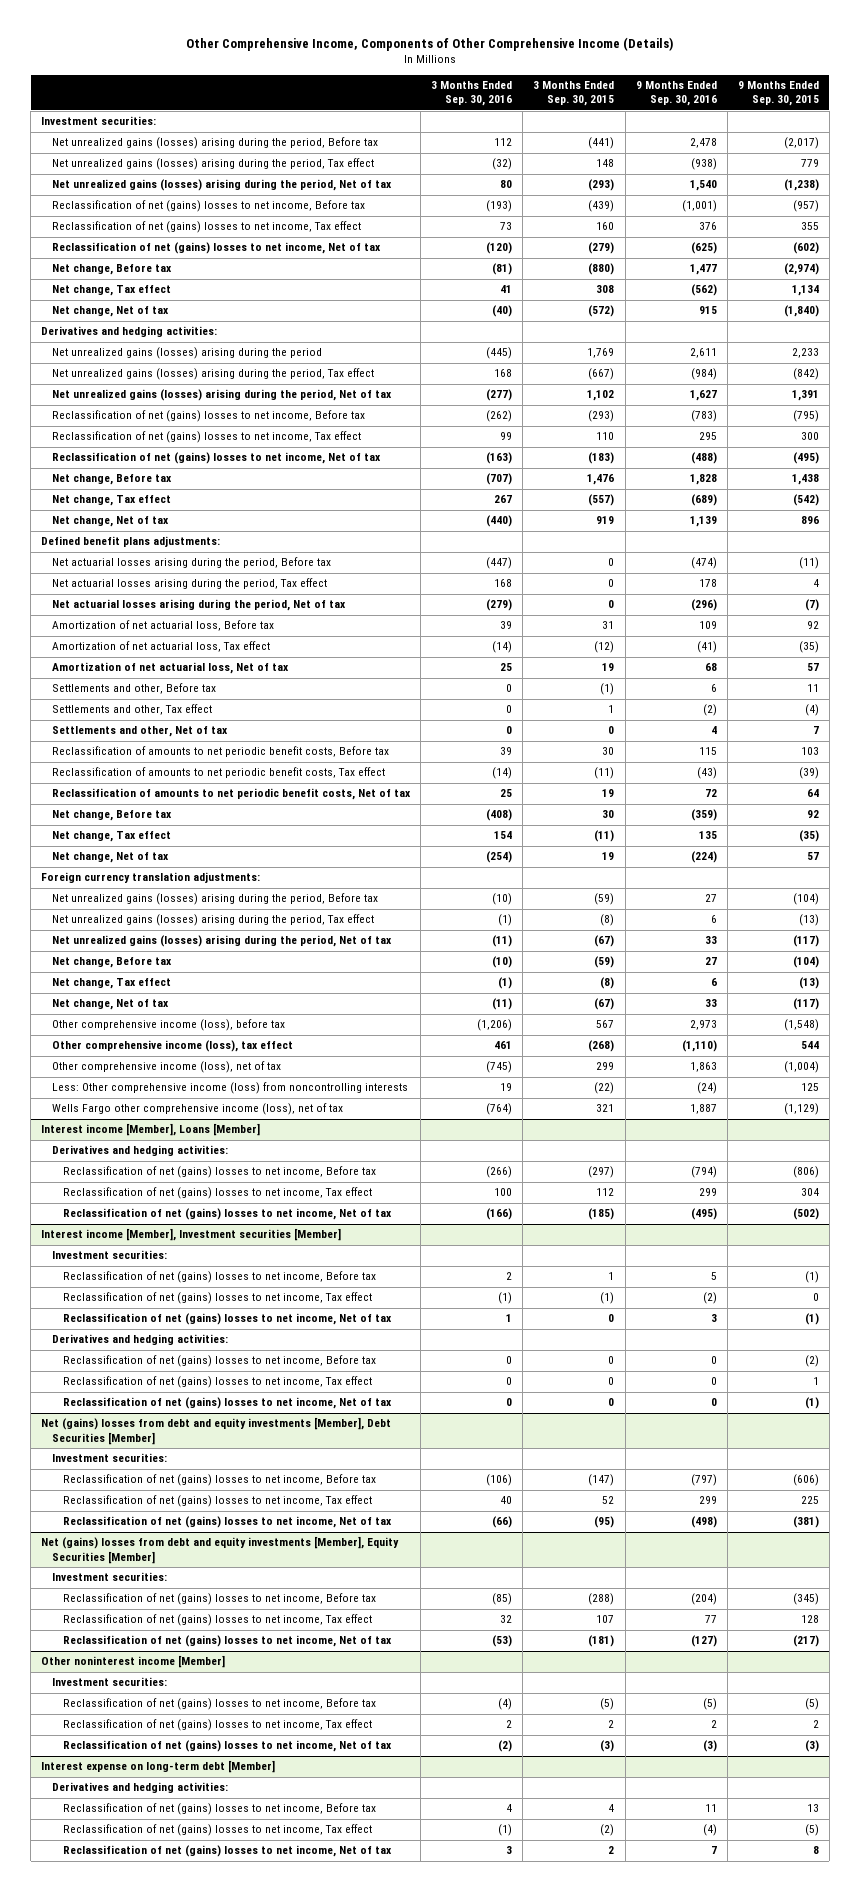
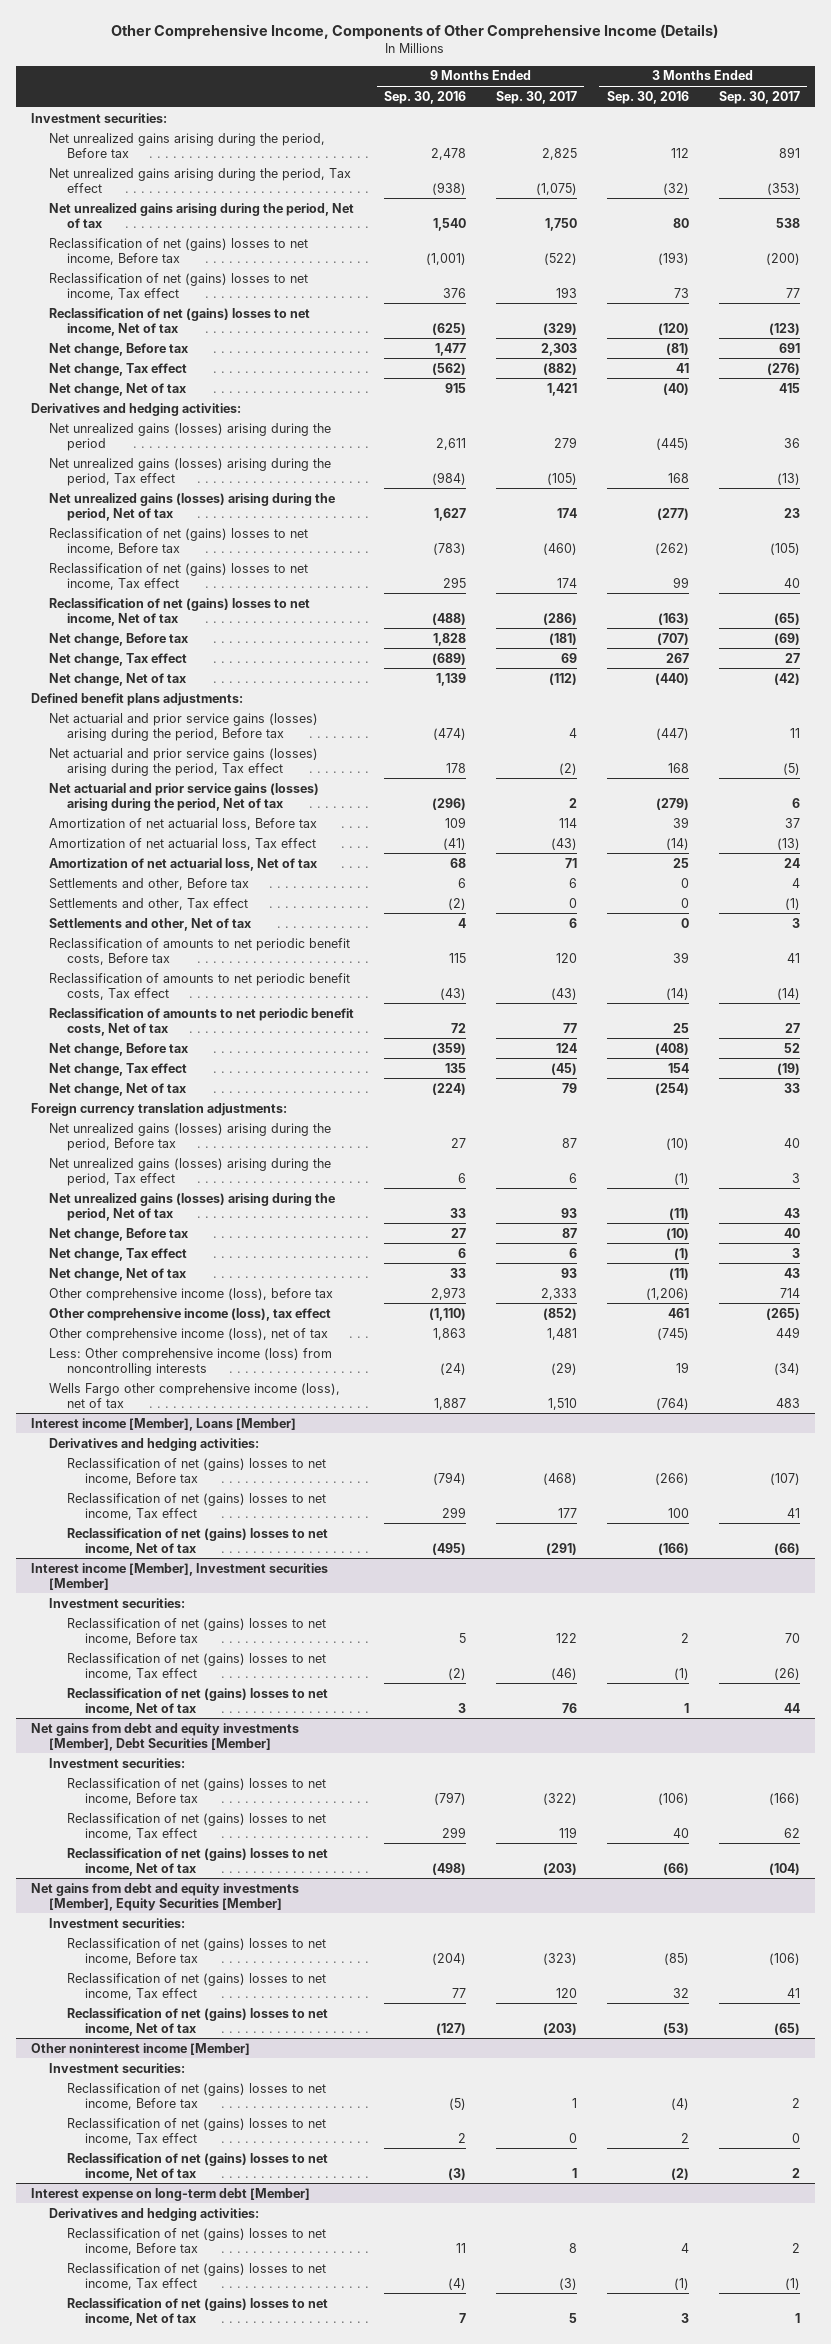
[533,81,615,107] 3 Months Ended Sep. 30, 2015 -> none
[737,81,819,107] 9 Months Ended Sep. 30, 2015 -> none
none -> [495,90,577,104] Sep. 30, 2017
none -> [718,90,800,104] Sep. 30, 2017
[52,137,379,150] Net unrealized gains (losses) arising during the period, Before tax -> [49,132,326,158] Net unrealized gains arising during the period, Before tax
[52,158,375,171] Net unrealized gains (losses) arising during the period, Tax effect -> [49,167,352,193] Net unrealized gains arising during the period, Tax effect
[52,179,393,192] Net unrealized gains (losses) arising during the period, Net of tax -> [49,202,355,228] Net unrealized gains arising during the period, Net of tax
[52,557,332,569] Net actuarial losses arising during the period, Before tax -> [49,712,319,741] Net actuarial and prior service gains (losses) arising during the period, Before tax
[52,578,328,590] Net actuarial losses arising during the period, Tax effect -> [49,747,319,776] Net actuarial and prior service gains (losses) arising during the period, Tax effect
[52,599,347,612] Net actuarial losses arising during the period, Net of tax -> [49,782,320,811] Net actuarial and prior service gains (losses) arising during the period, Net of tax
[52,1334,229,1346] Derivatives and hedging activities: -> none
[63,1355,377,1368] Reclassification of net (gains) losses to net income, Before tax -> none
[63,1376,373,1389] Reclassification of net (gains) losses to net income, Tax effect -> none
[63,1397,393,1410] Reclassification of net (gains) losses to net income, Net of tax -> none
[41,1417,392,1445] Net (gains) losses from debt and equity investments [Member], Debt Securities [Member] -> [31,1722,300,1751] Net gains from debt and equity investments [Member], Debt Securities [Member]
[41,1536,400,1564] Net (gains) losses from debt and equity investments [Member], Equity Securities [Member] -> [31,1882,300,1911] Net gains from debt and equity investments [Member], Equity Securities [Member]

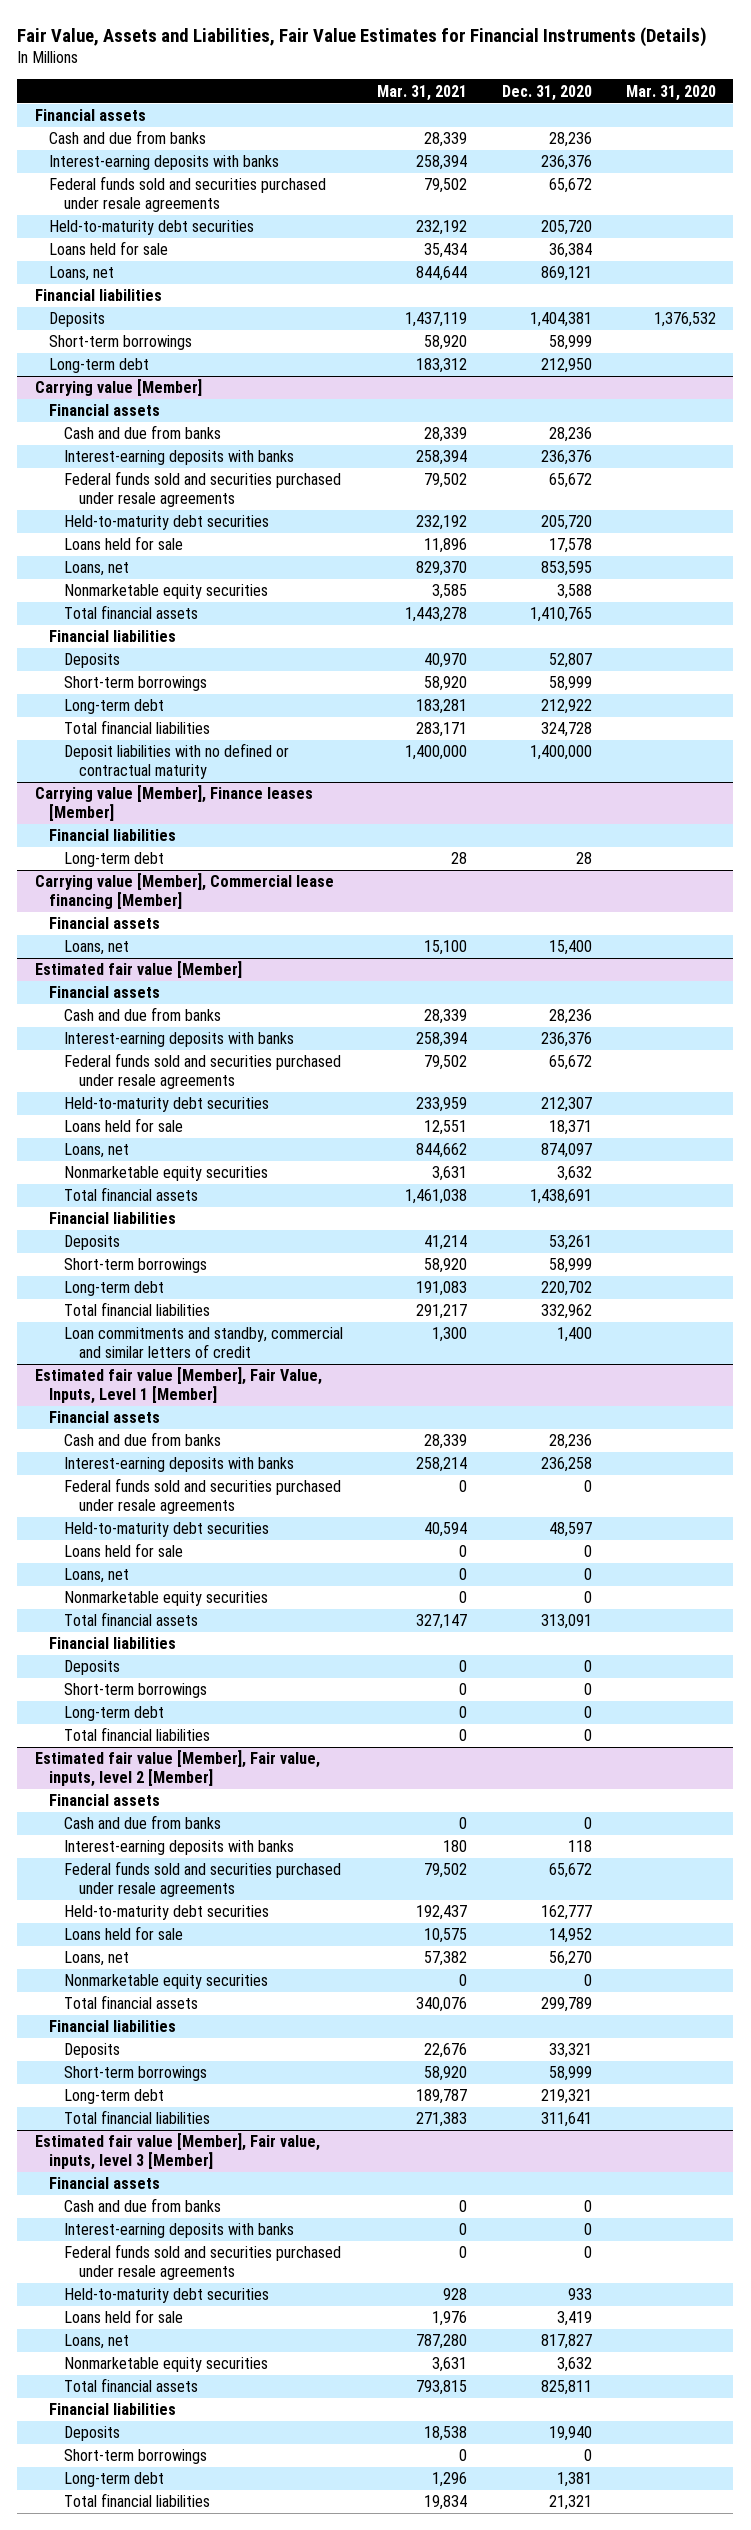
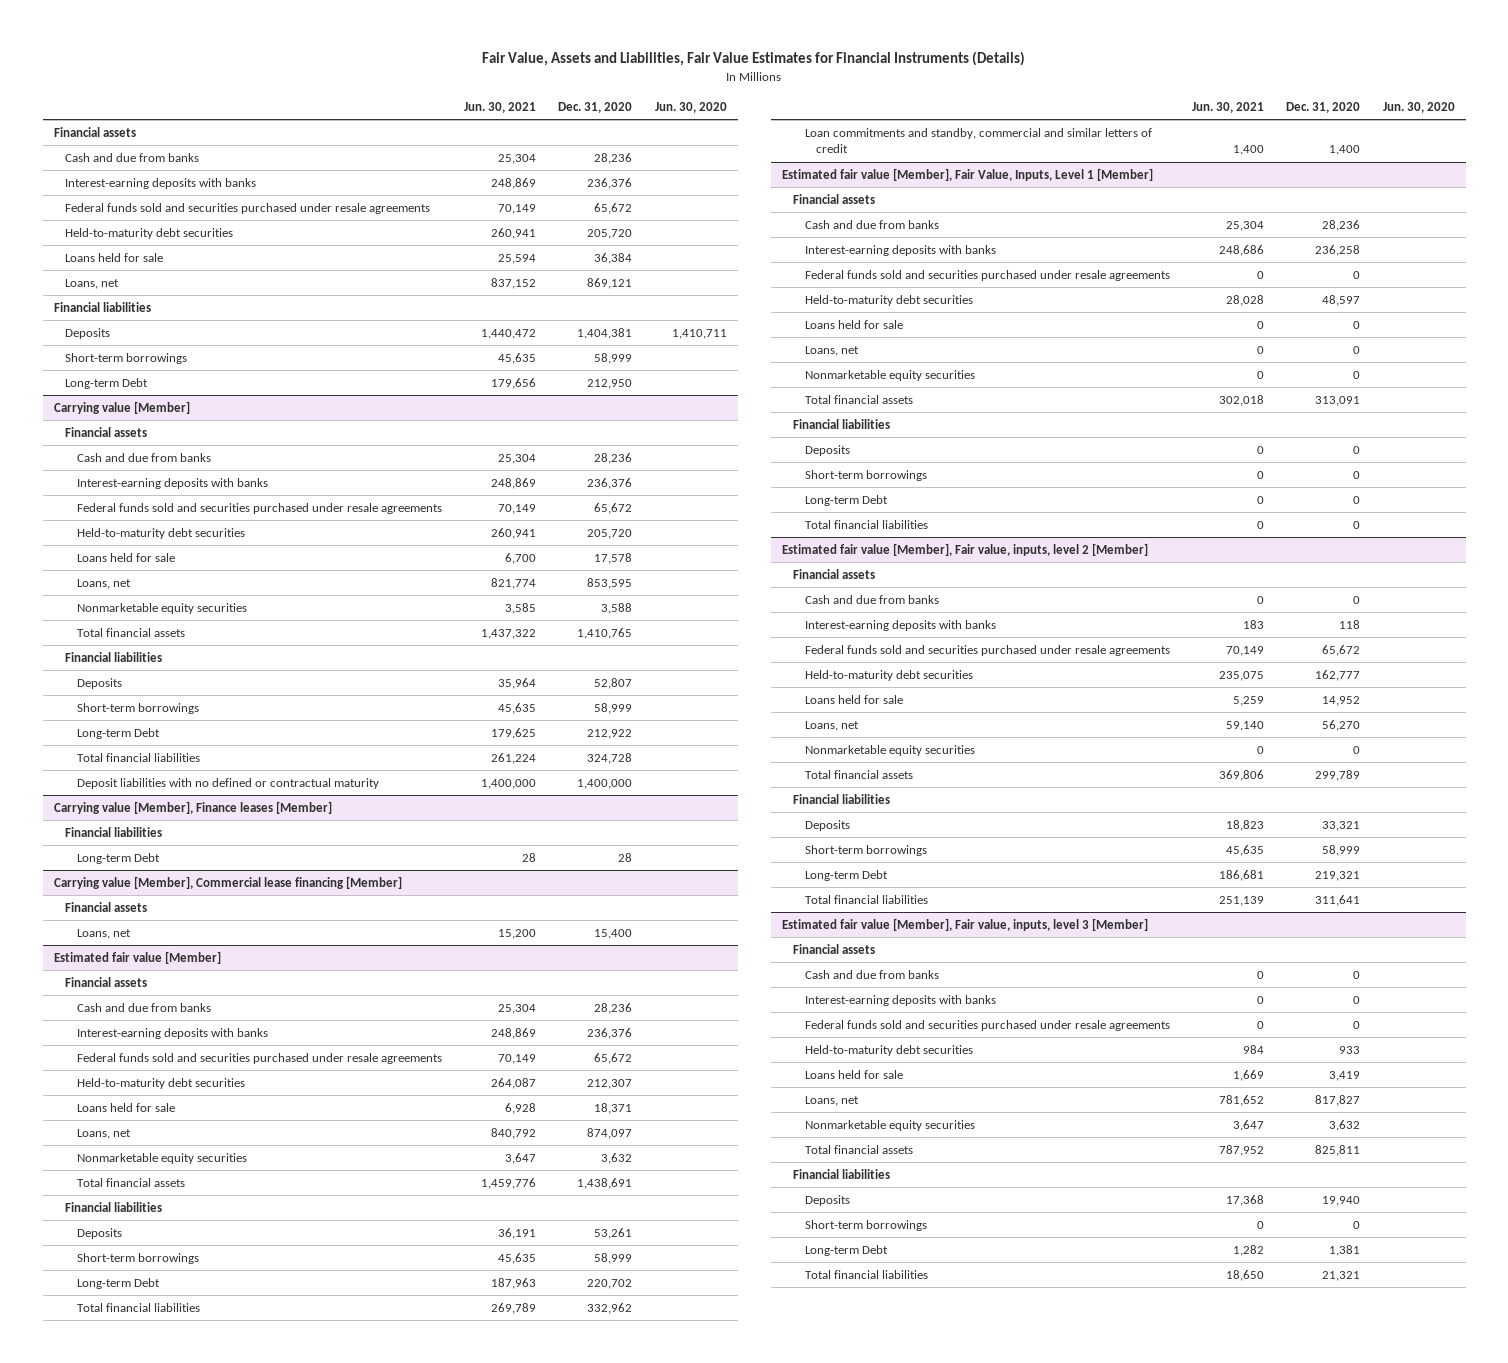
[377,84,468,101] Mar. 31, 2021 -> none
[625,84,716,101] Mar. 31, 2020 -> none
none -> [464,101,537,113] Jun. 30, 2021
none -> [654,101,727,113] Jun. 30, 2020
[49,358,150,374] Long-term debt -> [65,377,149,389] Long-term Debt
[64,699,165,715] Long-term debt -> [76,727,160,739] Long-term Debt
[64,852,165,868] Long-term debt -> [76,852,160,864] Long-term Debt
[64,1281,165,1297] Long-term debt -> [76,1277,160,1289] Long-term Debt
[64,1706,165,1722] Long-term debt -> [804,494,888,506] Long-term Debt
[64,2089,165,2105] Long-term debt -> [804,869,888,881] Long-term Debt
[64,2472,165,2488] Long-term debt -> [804,1244,888,1256] Long-term Debt

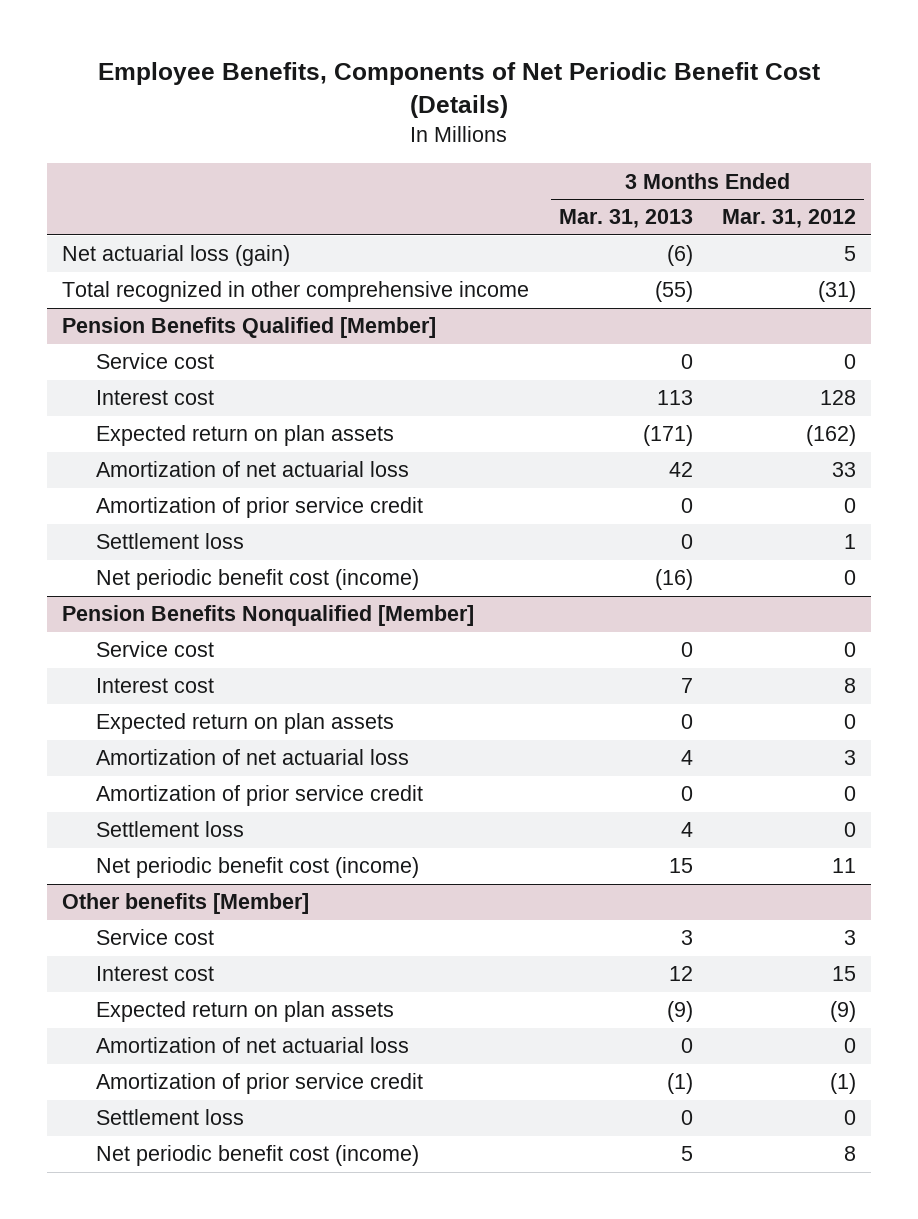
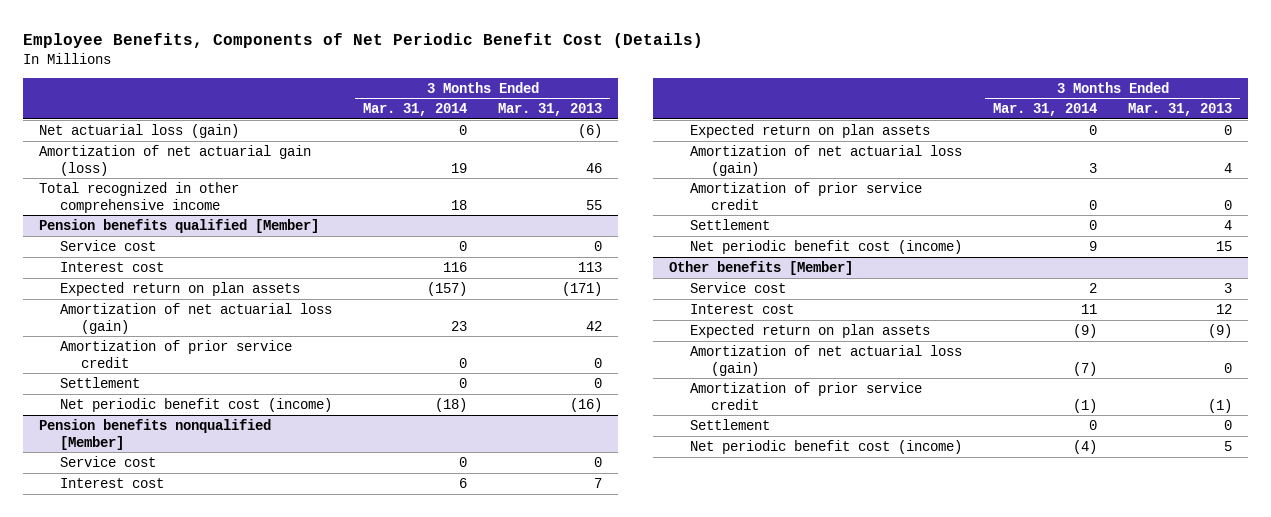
[722,209,857,229] Mar. 31, 2012 -> none
none -> [363,103,468,117] Mar. 31, 2014
none -> [38,144,311,176] Amortization of net actuarial gain (loss)
[654,281,693,303] (55) -> [586,199,603,210] 55
[62,317,437,339] Pension Benefits Qualified [Member] -> [38,218,319,233] Pension benefits qualified [Member]
[95,461,409,478] Amortization of net actuarial loss -> [59,302,332,334] Amortization of net actuarial loss (gain)
[95,533,244,550] Settlement loss -> [59,376,140,388] Settlement
[62,605,475,627] Pension Benefits Nonqualified [Member] -> [38,418,271,450] Pension benefits nonqualified [Member]
[95,749,409,766] Amortization of net actuarial loss -> [689,144,962,176] Amortization of net actuarial loss (gain)
[95,821,244,838] Settlement loss -> [689,218,770,230] Settlement
[95,1037,409,1054] Amortization of net actuarial loss -> [689,344,962,376] Amortization of net actuarial loss (gain)
[95,1109,244,1126] Settlement loss -> [689,418,770,430] Settlement

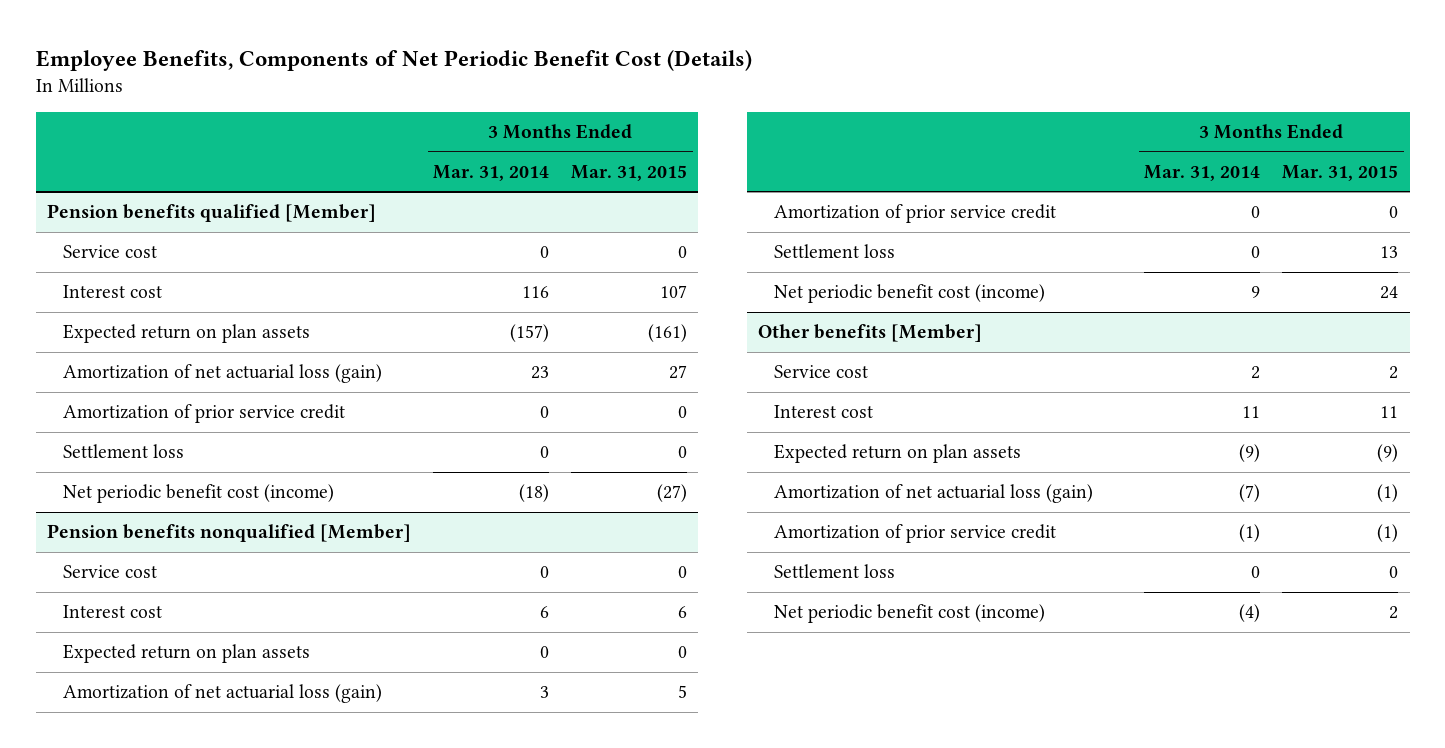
[498,103,603,117] Mar. 31, 2013 -> none
none -> [571,164,688,181] Mar. 31, 2015
[38,123,239,138] Net actuarial loss (gain) -> none
[38,144,311,176] Amortization of net actuarial gain (loss) -> none
[38,181,239,213] Total recognized in other comprehensive income -> none
[59,376,140,388] Settlement -> [62,444,184,459] Settlement loss
[689,218,770,230] Settlement -> [773,244,895,259] Settlement loss
[689,418,770,430] Settlement -> [773,564,895,579] Settlement loss

